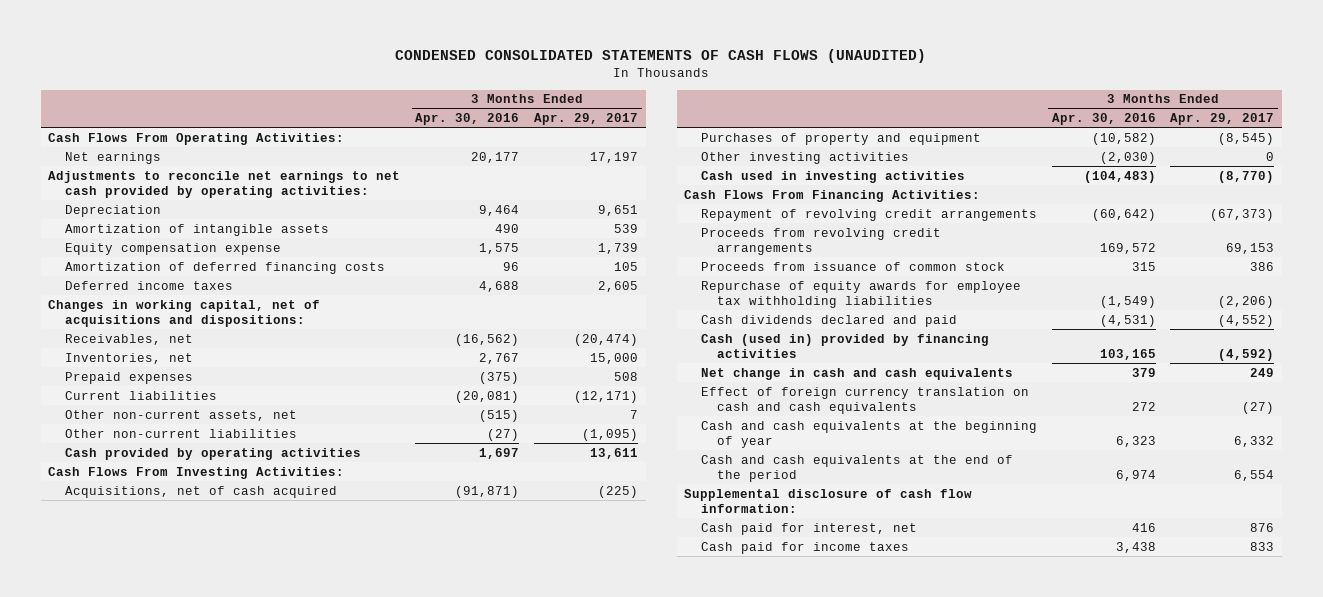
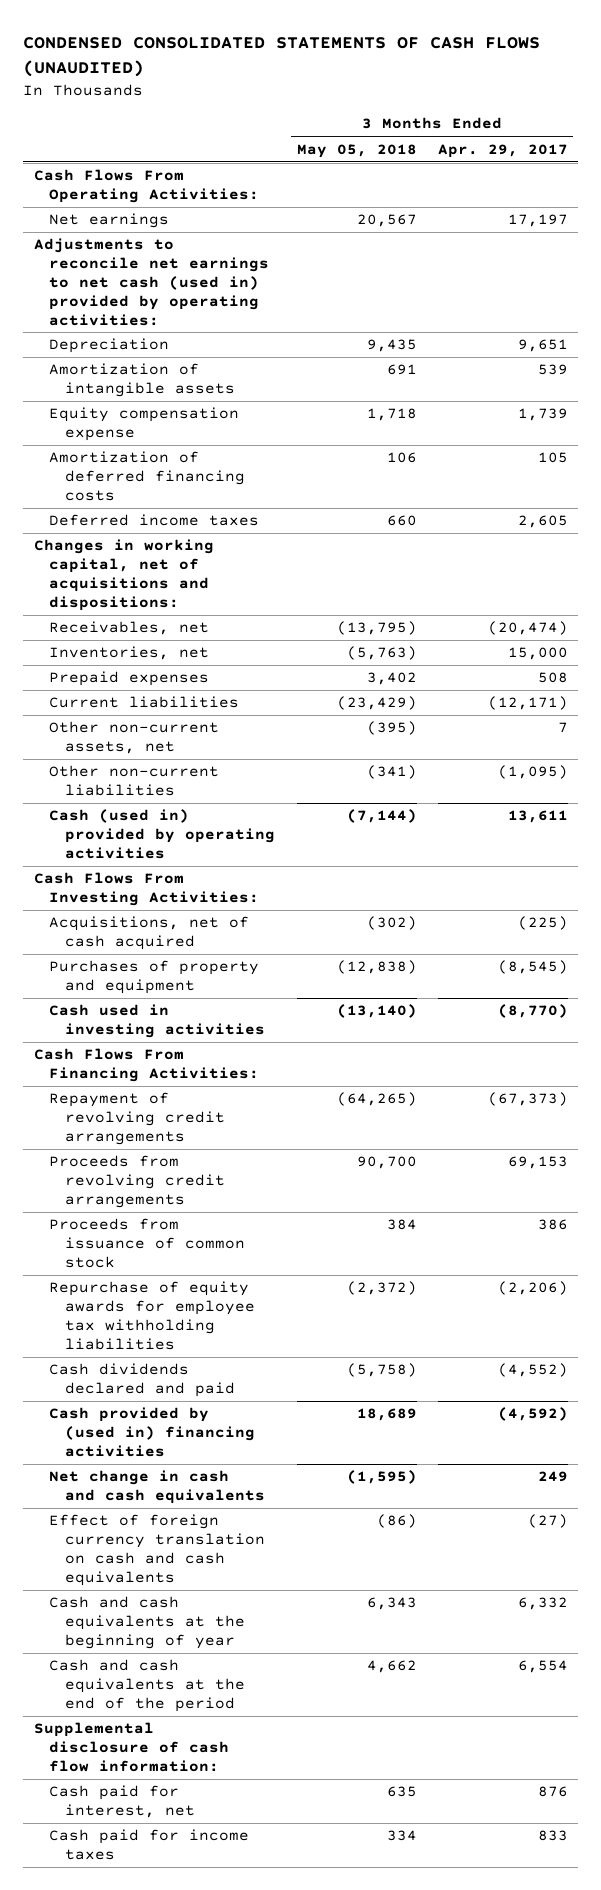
[415,112,520,125] Apr. 30, 2016 -> none
none -> [296,143,417,158] May 05, 2018
[48,170,401,199] Adjustments to reconcile net earnings to net cash provided by operating activities: -> [33,238,270,326] Adjustments to reconcile net earnings to net cash (used in) provided by operating activities:
[64,447,361,460] Cash provided by operating activities -> [49,809,276,859] Cash (used in) provided by operating activities
[700,151,909,164] Other investing activities -> none
[700,333,989,359] Cash (used in) provided by financing activities -> [49,1407,256,1457] Cash provided by (used in) financing activities

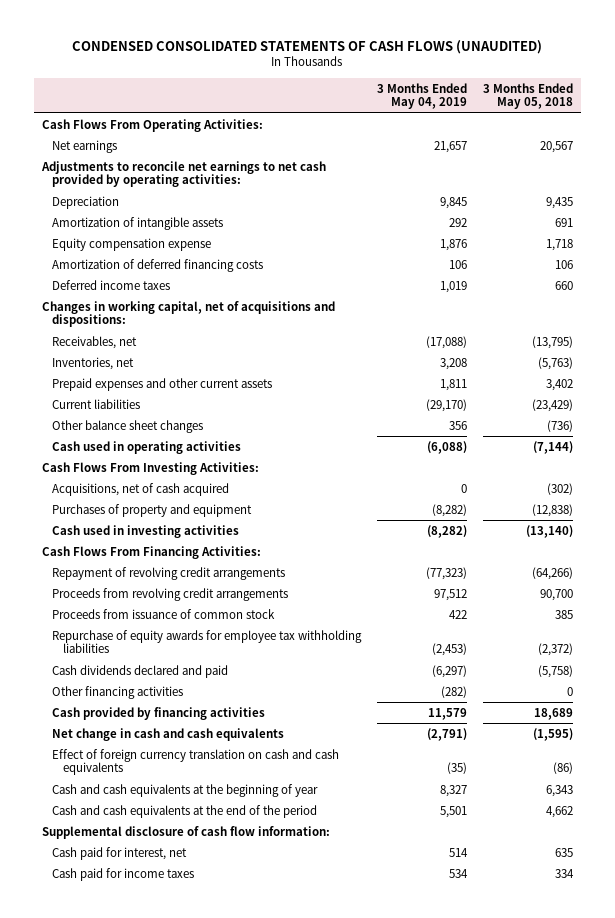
[437,143,568,158] Apr. 29, 2017 -> none
none -> [377,82,468,110] 3 Months Ended May 04, 2019
[33,238,270,326] Adjustments to reconcile net earnings to net cash (used in) provided by operating activities: -> [40,160,326,188] Adjustments to reconcile net earnings to net cash provided by operating activities:
[49,671,210,687] Prepaid expenses -> [52,377,273,391] Prepaid expenses and other current assets
[49,721,220,755] Other non-current assets, net -> none
[49,765,220,797] Other non-current liabilities -> none
none -> [52,419,204,433] Other balance sheet changes
[49,809,276,859] Cash (used in) provided by operating activities -> [52,440,242,454] Cash used in operating activities
[336,1092,417,1107] (64,265) -> [532,566,574,580] (64,266)
[386,1219,417,1231] 384 -> [555,609,574,619] 385
none -> [52,685,184,699] Other financing activities
[49,1407,256,1457] Cash provided by (used in) financing activities -> [52,706,266,720] Cash provided by financing activities

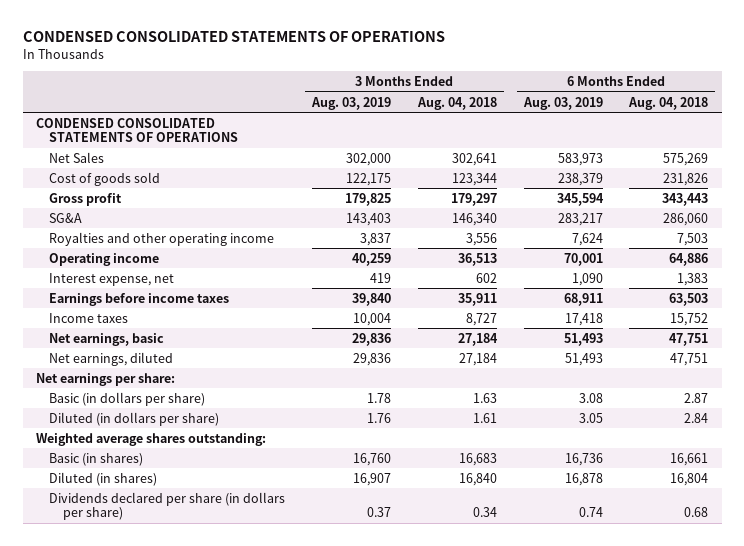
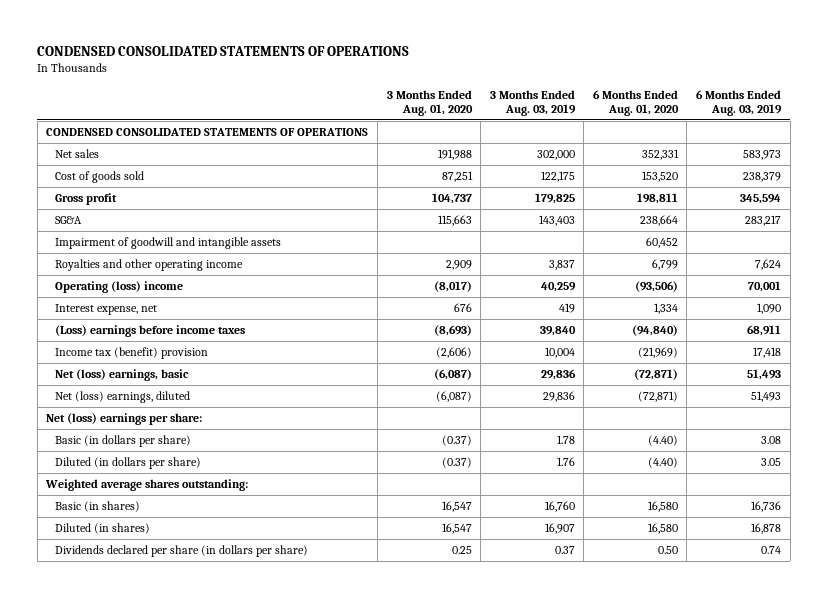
[416,96,497,110] Aug. 04, 2018 -> none
[628,96,709,110] Aug. 04, 2018 -> none
none -> [386,89,473,117] 3 Months Ended Aug. 01, 2020
none -> [592,89,679,117] 6 Months Ended Aug. 01, 2020
[49,151,105,163] Net Sales -> [55,148,100,158] Net sales
none -> [55,236,282,249] Impairment of goodwill and intangible assets
[49,252,160,266] Operating income -> [55,280,184,293] Operating (loss) income
[49,292,230,306] Earnings before income taxes -> [55,324,246,337] (Loss) earnings before income taxes
[49,312,129,323] Income taxes -> [55,346,209,359] Income tax (benefit) provision
[49,332,165,346] Net earnings, basic -> [55,368,190,381] Net (loss) earnings, basic
[49,351,174,366] Net earnings, diluted -> [55,390,191,403] Net (loss) earnings, diluted
[36,372,176,386] Net earnings per share: -> [46,412,203,425] Net (loss) earnings per share:

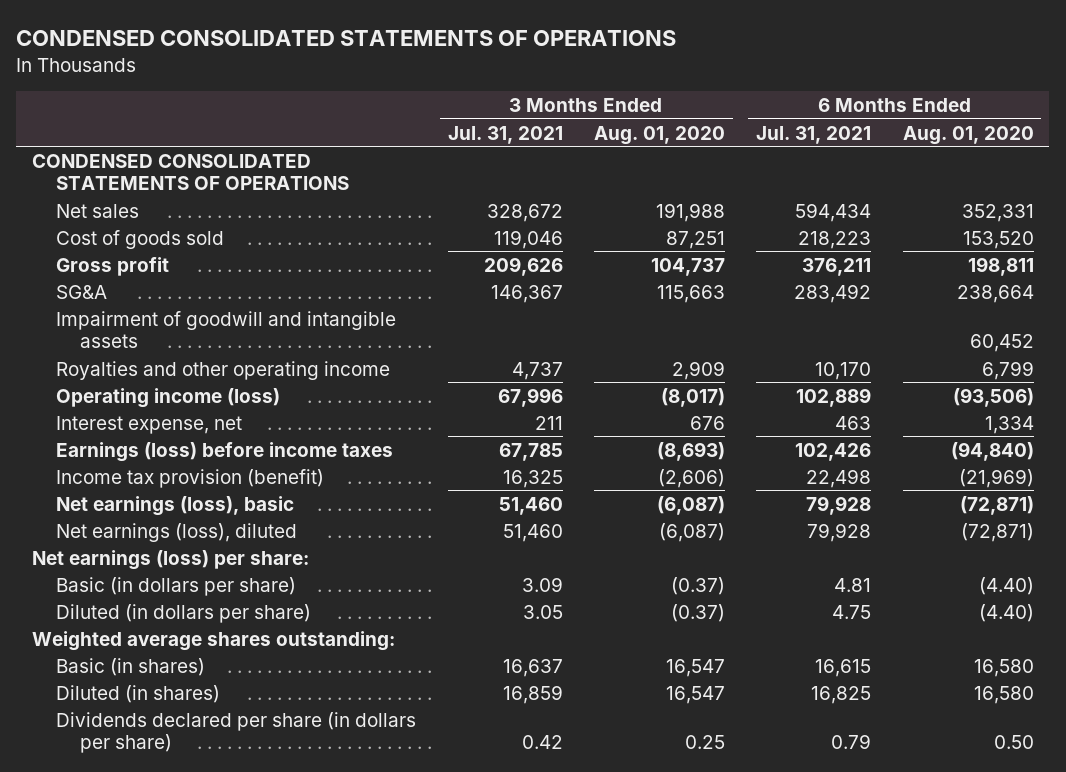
[489,89,576,117] 3 Months Ended Aug. 03, 2019 -> none
[696,89,783,117] 6 Months Ended Aug. 03, 2019 -> none
none -> [447,125,563,144] Jul. 31, 2021
none -> [756,125,872,144] Jul. 31, 2021
[55,280,184,293] Operating (loss) income -> [56,387,281,408] Operating income (loss)
[55,324,246,337] (Loss) earnings before income taxes -> [56,441,394,462] Earnings (loss) before income taxes
[55,346,209,359] Income tax (benefit) provision -> [56,468,325,488] Income tax provision (benefit)
[55,368,190,381] Net (loss) earnings, basic -> [56,495,295,516] Net earnings (loss), basic
[55,390,191,403] Net (loss) earnings, diluted -> [56,522,298,542] Net earnings (loss), diluted
[46,412,203,425] Net (loss) earnings per share: -> [31,549,309,570] Net earnings (loss) per share:

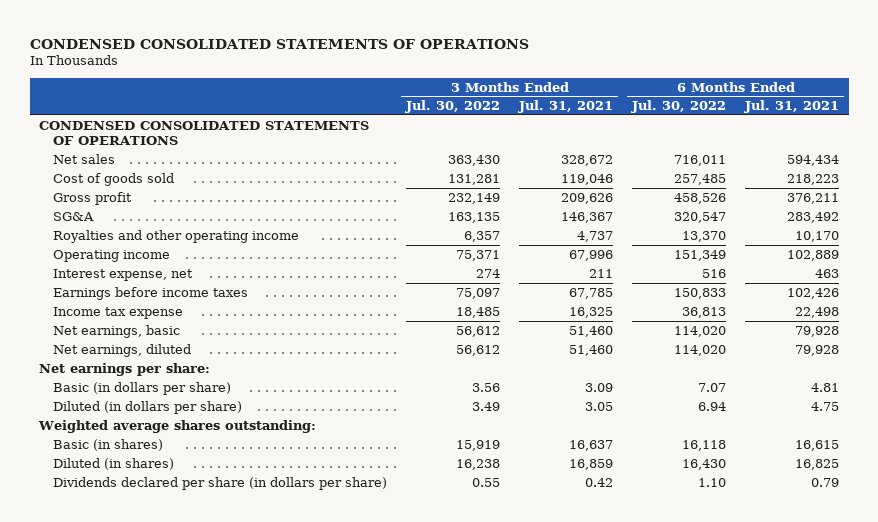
[593,125,725,145] Aug. 01, 2020 -> none
[902,125,1034,145] Aug. 01, 2020 -> none
none -> [405,100,501,114] Jul. 30, 2022
none -> [631,100,727,114] Jul. 30, 2022
[56,310,397,349] Impairment of goodwill and intangible assets -> none
[56,387,281,408] Operating income (loss) -> [53,249,171,262] Operating income
[56,441,394,462] Earnings (loss) before income taxes -> [53,286,249,300] Earnings before income taxes
[56,468,325,488] Income tax provision (benefit) -> [53,306,184,319] Income tax expense
[56,495,295,516] Net earnings (loss), basic -> [53,324,181,338] Net earnings, basic
[56,522,298,542] Net earnings (loss), diluted -> [53,343,192,357] Net earnings, diluted
[31,549,309,570] Net earnings (loss) per share: -> [39,362,211,376] Net earnings per share:

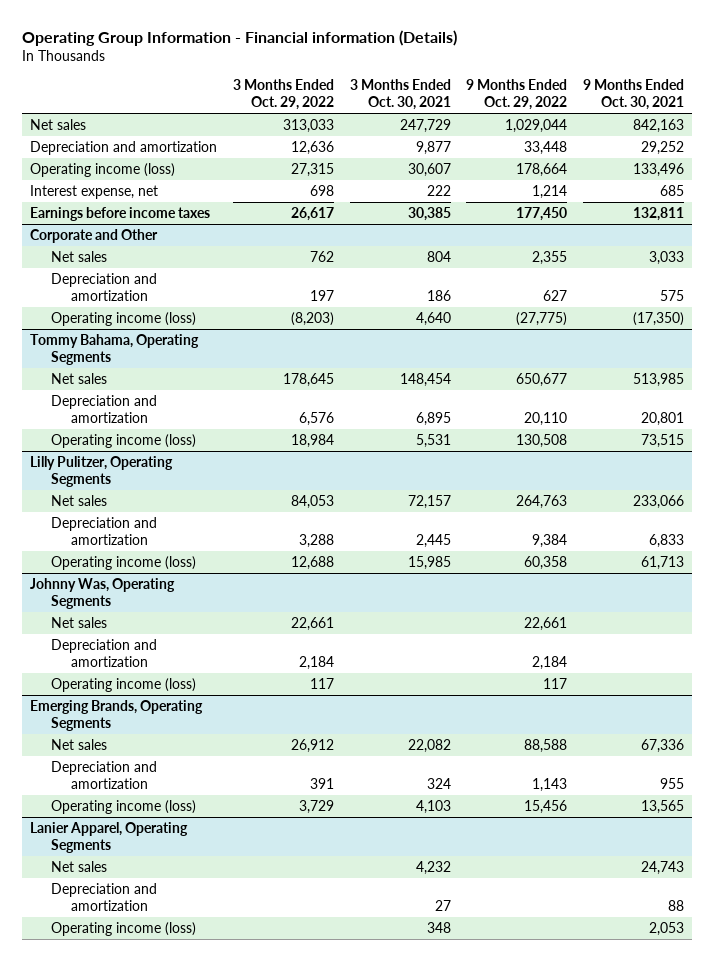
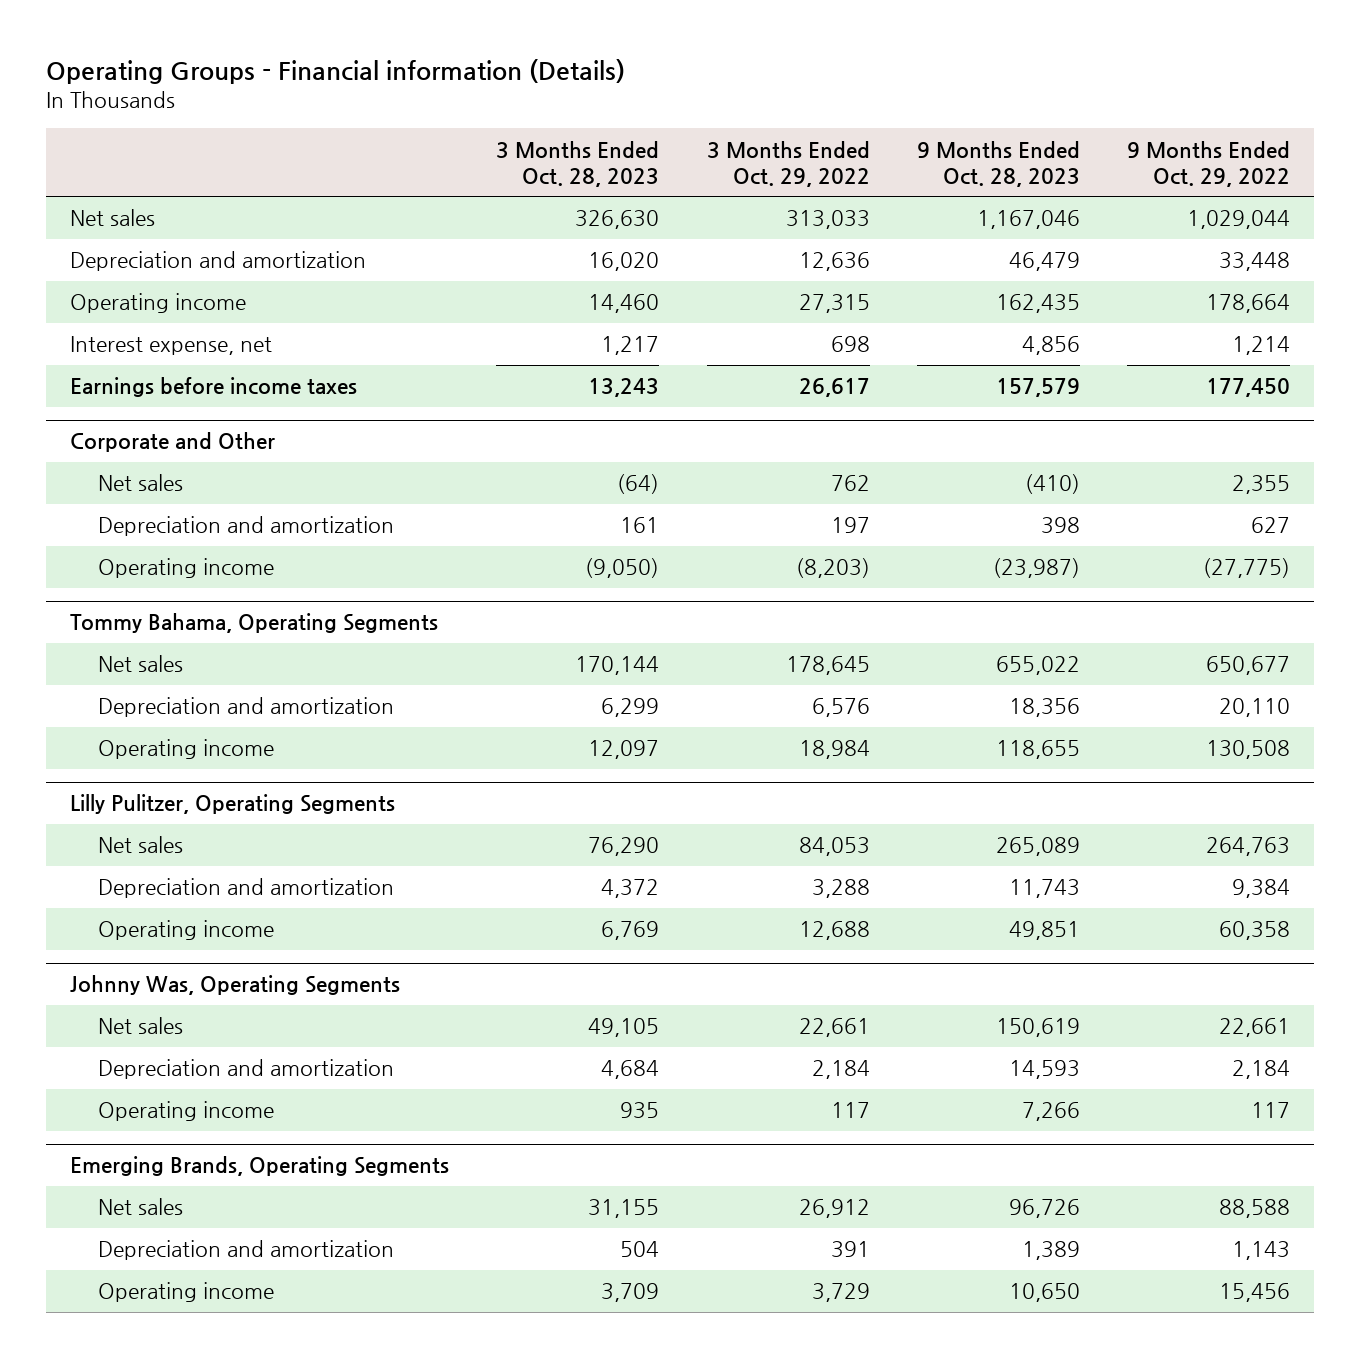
[22,29,458,46] Operating Group Information - Financial information (Details) -> [46,58,626,84] Operating Groups - Financial information (Details)
[349,78,451,110] 3 Months Ended Oct. 30, 2021 -> none
[583,78,685,110] 9 Months Ended Oct. 30, 2021 -> none
none -> [496,140,660,187] 3 Months Ended Oct. 28, 2023
none -> [916,140,1080,187] 9 Months Ended Oct. 28, 2023
[30,162,176,177] Operating income (loss) -> [69,293,246,314] Operating income
[50,311,196,326] Operating income (loss) -> [98,558,275,579] Operating income
[50,433,196,448] Operating income (loss) -> [98,739,275,760] Operating income
[50,555,196,570] Operating income (loss) -> [98,920,275,941] Operating income
[50,677,196,692] Operating income (loss) -> [98,1101,275,1122] Operating income
[30,821,189,853] Lanier Apparel, Operating Segments -> none
[50,860,107,872] Net sales -> none
[50,882,157,911] Depreciation and amortization -> none
[50,921,196,936] Operating income (loss) -> none
[50,799,196,814] Operating income (loss) -> [98,1282,275,1303] Operating income

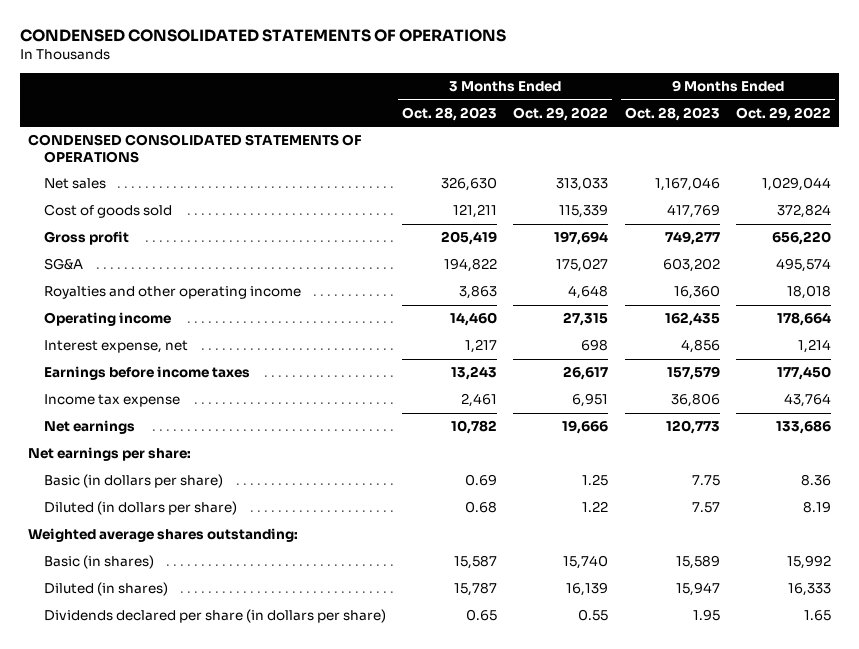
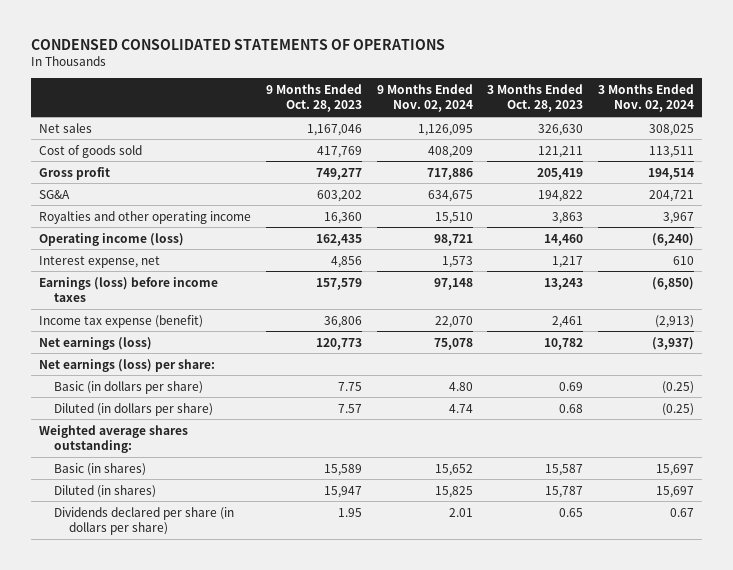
[513,106,609,121] Oct. 29, 2022 -> none
[735,106,831,121] Oct. 29, 2022 -> none
none -> [376,84,473,113] 9 Months Ended Nov. 02, 2024
none -> [598,84,695,113] 3 Months Ended Nov. 02, 2024
[28,134,363,164] CONDENSED CONSOLIDATED STATEMENTS OF OPERATIONS -> none
[44,312,172,327] Operating income -> [38,232,184,246] Operating income (loss)
[44,366,251,381] Earnings before income taxes -> [38,276,218,302] Earnings (loss) before income taxes
[44,394,181,408] Income tax expense -> [38,314,203,328] Income tax expense (benefit)
[44,420,136,435] Net earnings -> [38,336,152,350] Net earnings (loss)
[28,447,192,462] Net earnings per share: -> [38,358,215,372] Net earnings (loss) per share:

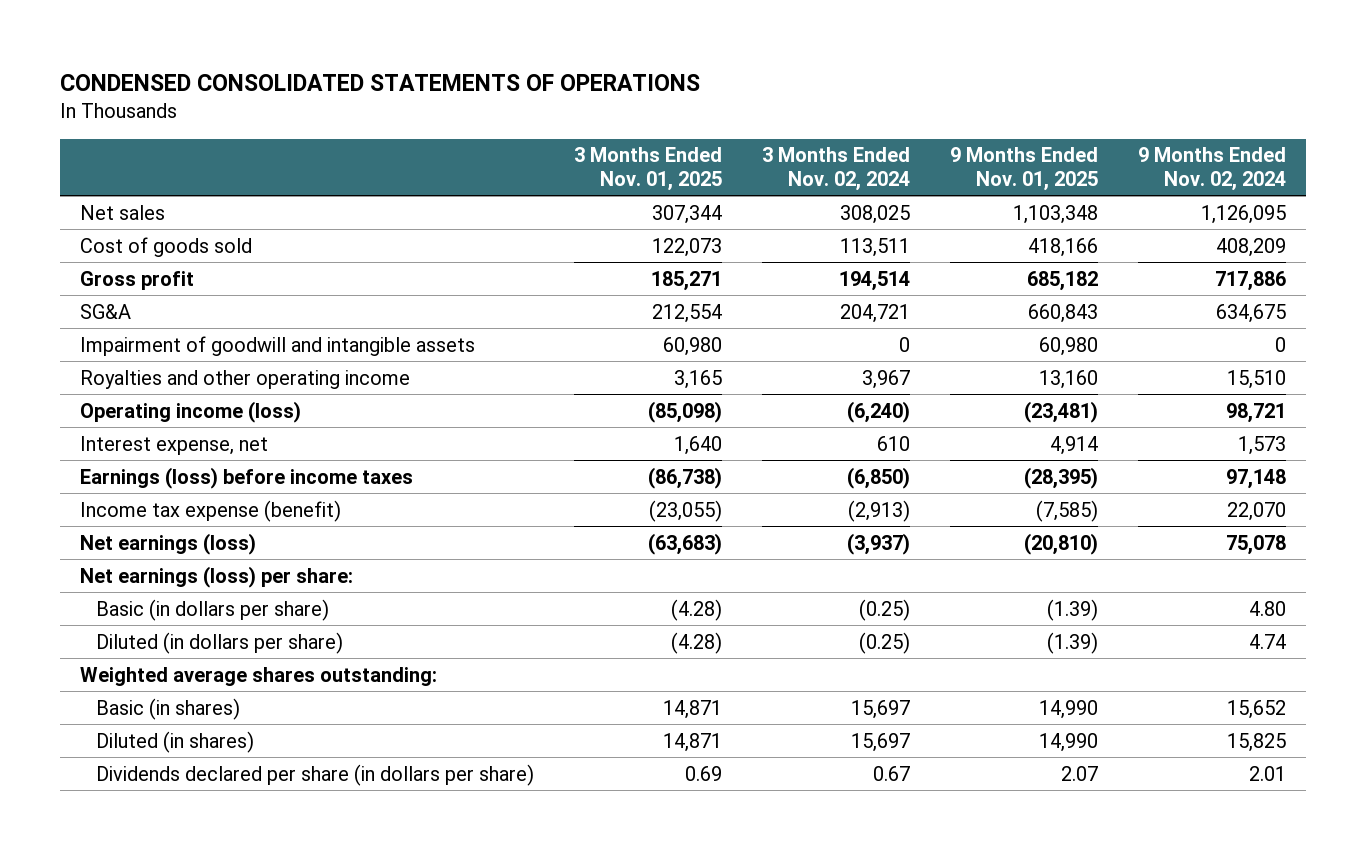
[265,84,362,113] 9 Months Ended Oct. 28, 2023 -> none
[487,84,584,113] 3 Months Ended Oct. 28, 2023 -> none
none -> [574,147,723,191] 3 Months Ended Nov. 01, 2025
none -> [950,147,1099,191] 9 Months Ended Nov. 01, 2025
none -> [80,335,476,356] Impairment of goodwill and intangible assets

